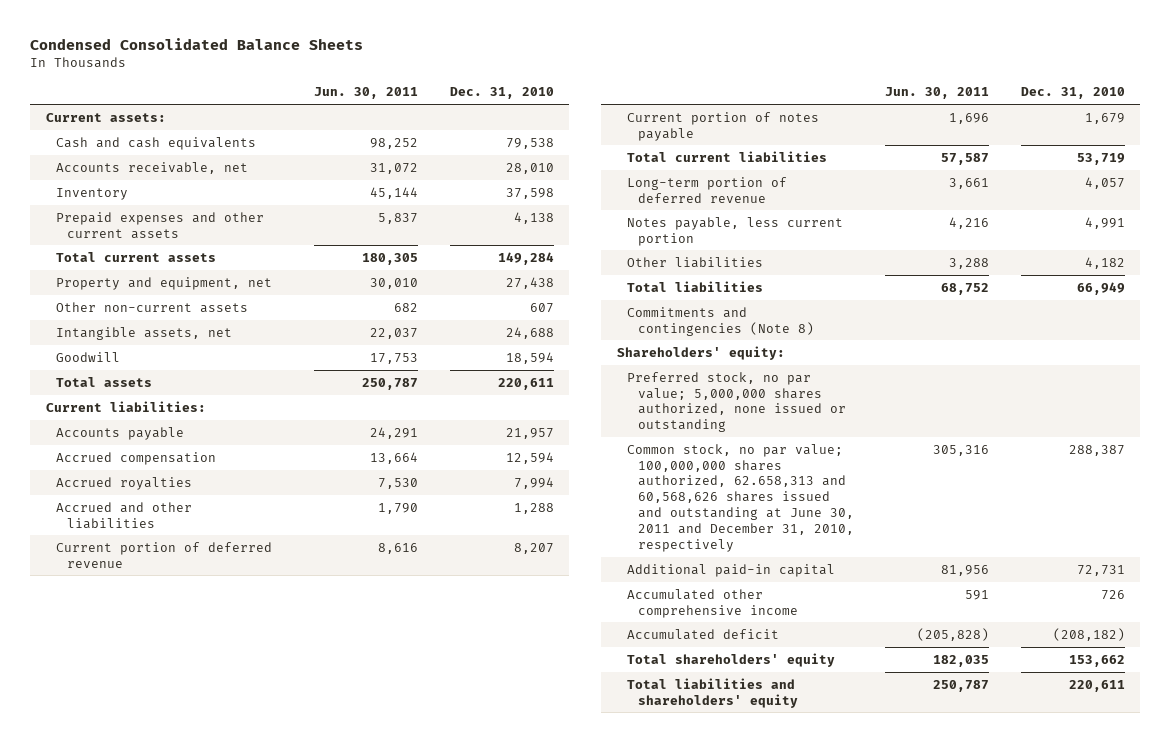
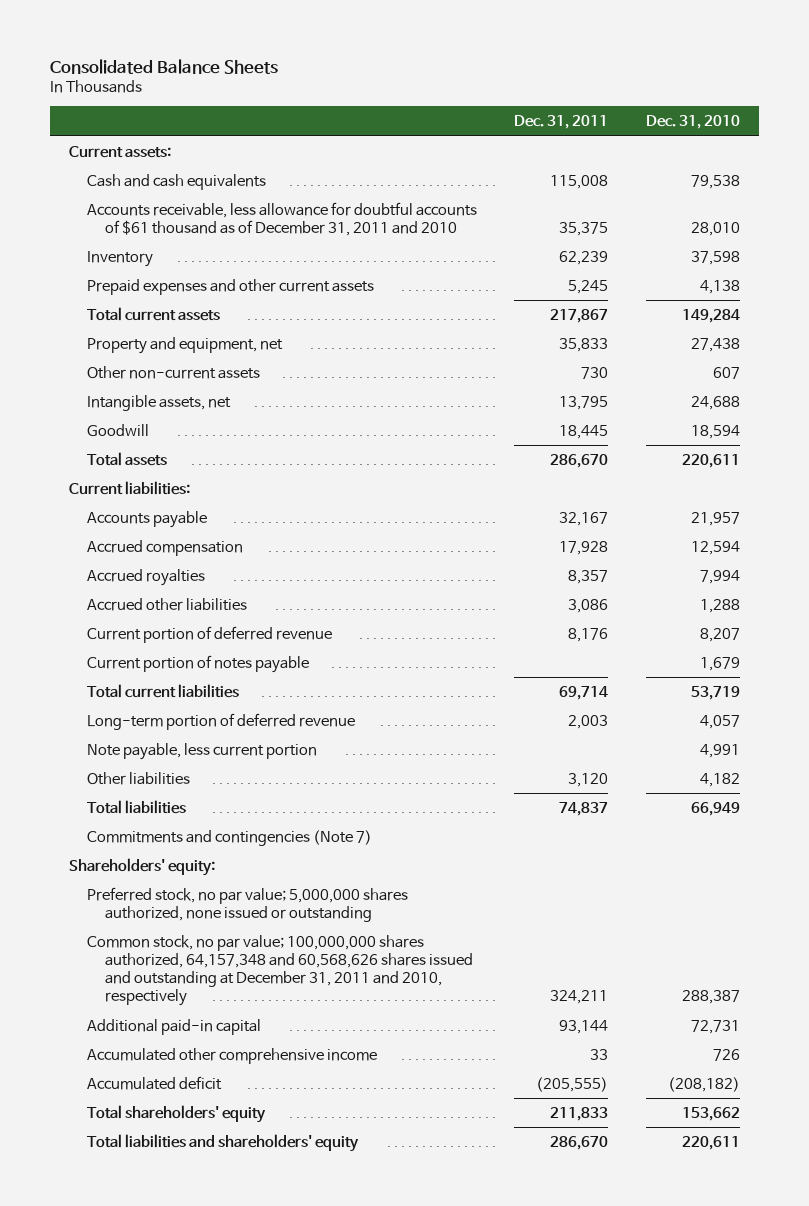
[29,37,363,50] Condensed Consolidated Balance Sheets -> [50,58,279,74] Consolidated Balance Sheets
[314,87,419,100] Jun. 30, 2011 -> none
none -> [514,115,609,130] Dec. 31, 2011
[56,161,249,174] Accounts receivable, net -> [86,201,477,236] Accounts receivable, less allowance for doubtful accounts of $61 thousand as of December 31, 2011 and 2010
[56,501,193,529] Accrued and other liabilities -> [86,597,247,611] Accrued other liabilities
[627,216,844,246] Notes payable, less current portion -> [86,742,317,760] Note payable, less current portion
[627,306,815,336] Commitments and contingencies (Note 8) -> [86,829,372,846] Commitments and contingencies (Note 7)
[627,443,855,552] Common stock, no par value; 100,000,000 shares authorized, 62.658,313 and 60,568,626 shares issued and outstanding at June 30, 2011 and December 31, 2010, respectively -> [86,934,473,1007] Common stock, no par value; 100,000,000 shares authorized, 64,157,348 and 60,568,626 shares issued and outstanding at December 31, 2011 and 2010, respectively

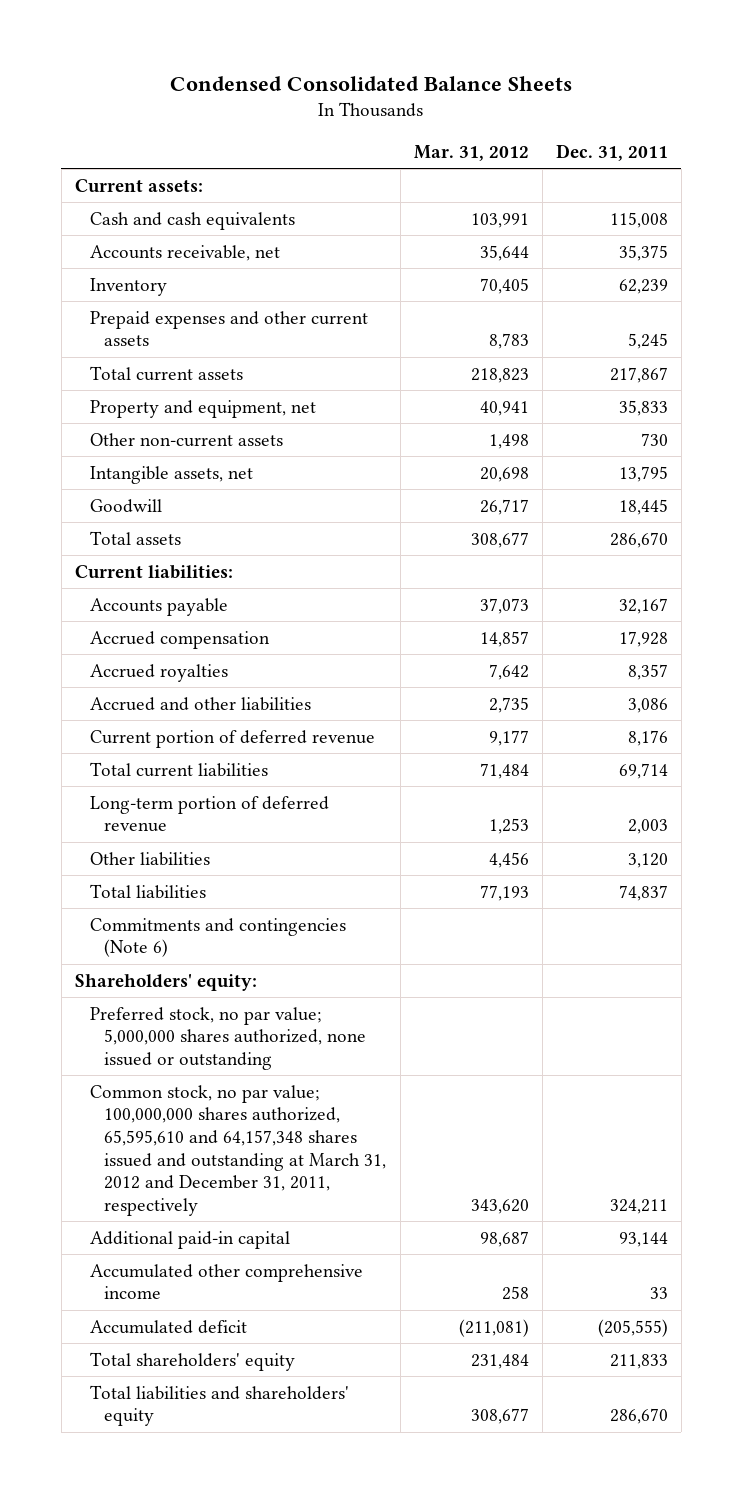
[50,58,279,74] Consolidated Balance Sheets -> [170,75,573,91] Condensed Consolidated Balance Sheets
[646,115,741,130] Dec. 31, 2010 -> none
none -> [413,145,529,162] Mar. 31, 2012
[86,201,477,236] Accounts receivable, less allowance for doubtful accounts of $61 thousand as of December 31, 2011 and 2010 -> [89,244,280,261] Accounts receivable, net
[86,597,247,611] Accrued other liabilities -> [89,696,311,711] Accrued and other liabilities
[86,654,309,673] Current portion of notes payable -> none
[86,742,317,760] Note payable, less current portion -> none
[86,829,372,846] Commitments and contingencies (Note 7) -> [89,917,346,958] Commitments and contingencies (Note 6)
[86,934,473,1007] Common stock, no par value; 100,000,000 shares authorized, 64,157,348 and 60,568,626 shares issued and outstanding at December 31, 2011 and 2010, respectively -> [89,1084,387,1216] Common stock, no par value; 100,000,000 shares authorized, 65,595,610 and 64,157,348 shares issued and outstanding at March 31, 2012 and December 31, 2011, respectively

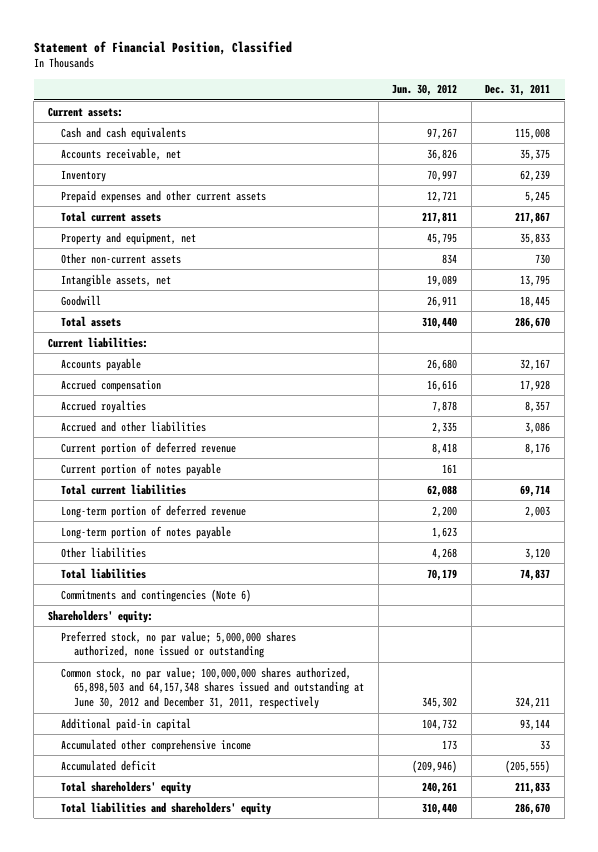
[170,75,573,91] Condensed Consolidated Balance Sheets -> [33,40,292,55] Statement of Financial Position, Classified
[413,145,529,162] Mar. 31, 2012 -> none
none -> [392,84,458,97] Jun. 30, 2012
none -> [61,462,222,476] Current portion of notes payable
none -> [61,525,232,539] Long-term portion of notes payable
[89,1084,387,1216] Common stock, no par value; 100,000,000 shares authorized, 65,595,610 and 64,157,348 shares issued and outstanding at March 31, 2012 and December 31, 2011, respectively -> [61,666,365,710] Common stock, no par value; 100,000,000 shares authorized, 65,898,503 and 64,157,348 shares issued and outstanding at June 30, 2012 and December 31, 2011, respectively

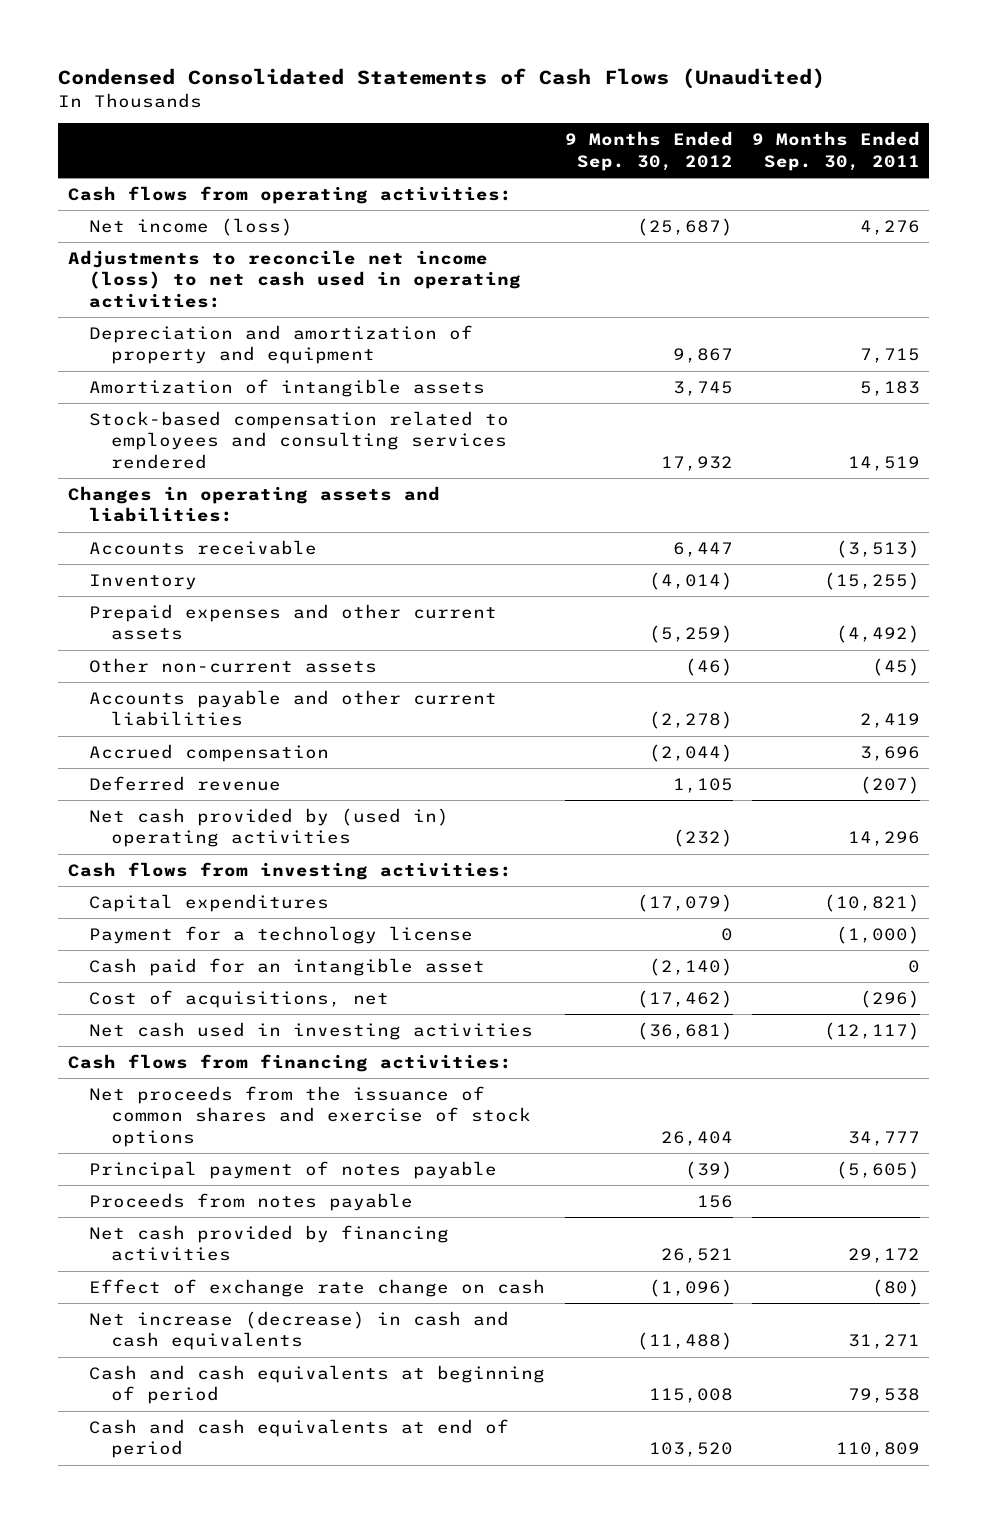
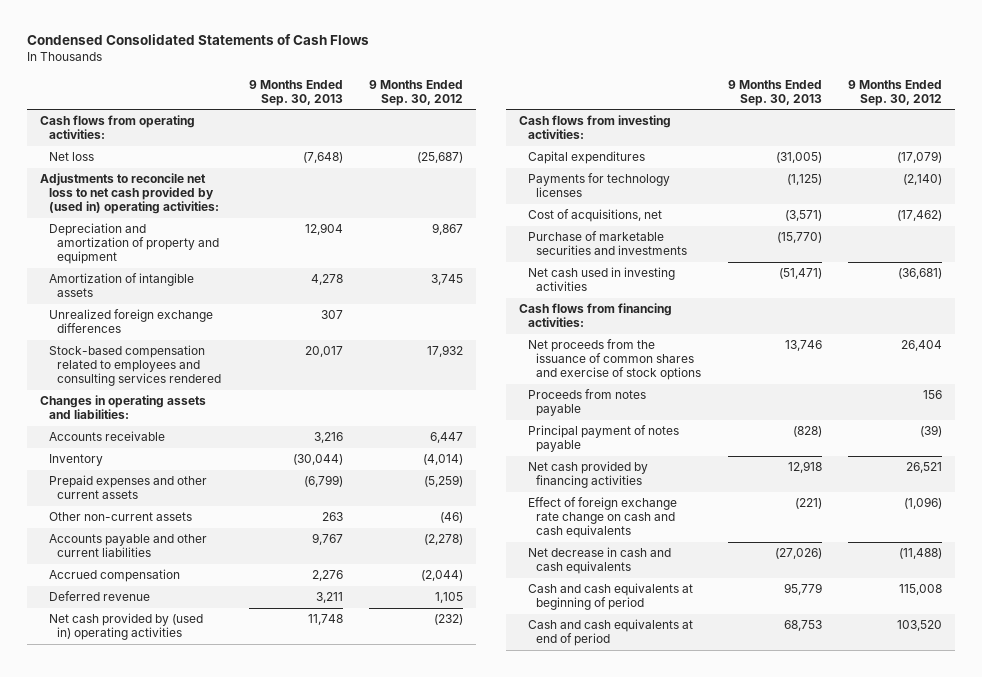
[58,68,826,90] Condensed Consolidated Statements of Cash Flows (Unaudited) -> [27,34,370,46] Condensed Consolidated Statements of Cash Flows
[751,131,920,171] 9 Months Ended Sep. 30, 2011 -> none
none -> [248,79,343,106] 9 Months Ended Sep. 30, 2013
[89,217,294,236] Net income (loss) -> [48,152,94,162] Net loss
[67,249,522,308] Adjustments to reconcile net income (loss) to net cash used in operating activities: -> [40,173,219,215] Adjustments to reconcile net loss to net cash provided by (used in) operating activities:
none -> [48,309,213,334] Unrealized foreign exchange differences
[89,957,486,976] Cash paid for an intangible asset -> none
[89,925,474,944] Payment for a technology license -> [527,173,670,198] Payments for technology licenses
[720,927,733,941] 0 -> [903,174,943,186] (2,140)
none -> [527,231,688,256] Purchase of marketable securities and investments
[89,1160,498,1179] Principal payment of notes payable -> [527,425,679,453] Principal payment of notes payable
[89,1278,546,1297] Effect of exchange rate change on cash -> [527,497,677,539] Effect of foreign exchange rate change on cash and cash equivalents
[89,1310,510,1351] Net increase (decrease) in cash and cash equivalents -> [527,547,671,575] Net decrease in cash and cash equivalents

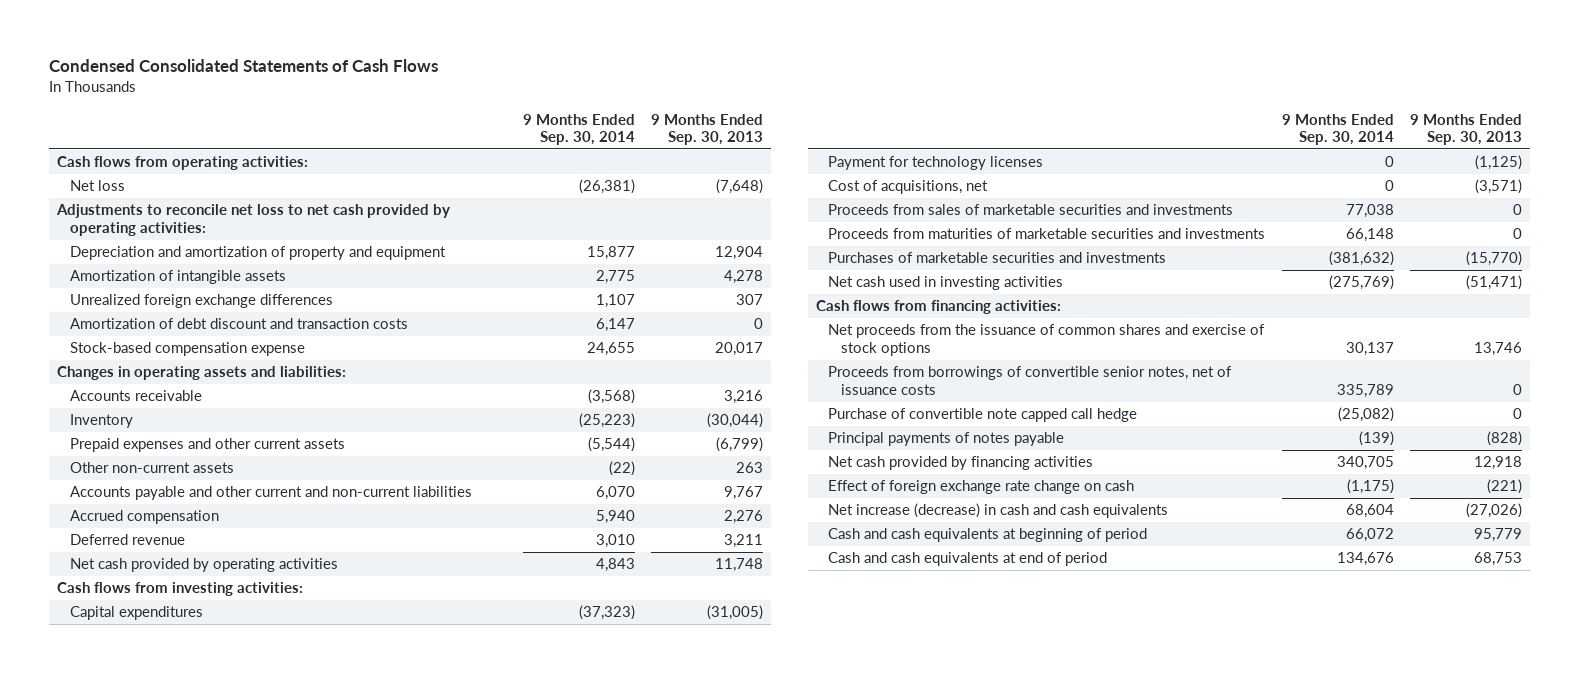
[369,79,464,106] 9 Months Ended Sep. 30, 2012 -> none
none -> [522,113,635,146] 9 Months Ended Sep. 30, 2014
[40,173,219,215] Adjustments to reconcile net loss to net cash provided by (used in) operating activities: -> [56,204,451,237] Adjustments to reconcile net loss to net cash provided by operating activities:
none -> [69,318,408,330] Amortization of debt discount and transaction costs
[48,345,222,387] Stock-based compensation related to employees and consulting services rendered -> [69,342,305,357] Stock-based compensation expense
[48,534,207,558] Accounts payable and other current liabilities -> [69,486,472,501] Accounts payable and other current and non-current liabilities
[48,613,203,641] Net cash provided by (used in) operating activities -> [69,558,338,573] Net cash provided by operating activities
[527,173,670,198] Payments for technology licenses -> [828,156,1044,171] Payment for technology licenses
none -> [828,204,1234,216] Proceeds from sales of marketable securities and investments
none -> [828,228,1266,240] Proceeds from maturities of marketable securities and investments
[527,231,688,256] Purchase of marketable securities and investments -> [828,252,1167,264] Purchases of marketable securities and investments
[527,389,646,417] Proceeds from notes payable -> none
none -> [828,366,1233,396] Proceeds from borrowings of convertible senior notes, net of issuance costs
none -> [828,408,1138,423] Purchase of convertible note capped call hedge
[527,425,679,453] Principal payment of notes payable -> [828,432,1065,447] Principal payments of notes payable
[527,497,677,539] Effect of foreign exchange rate change on cash and cash equivalents -> [828,480,1135,495] Effect of foreign exchange rate change on cash
[527,547,671,575] Net decrease in cash and cash equivalents -> [828,503,1169,519] Net increase (decrease) in cash and cash equivalents

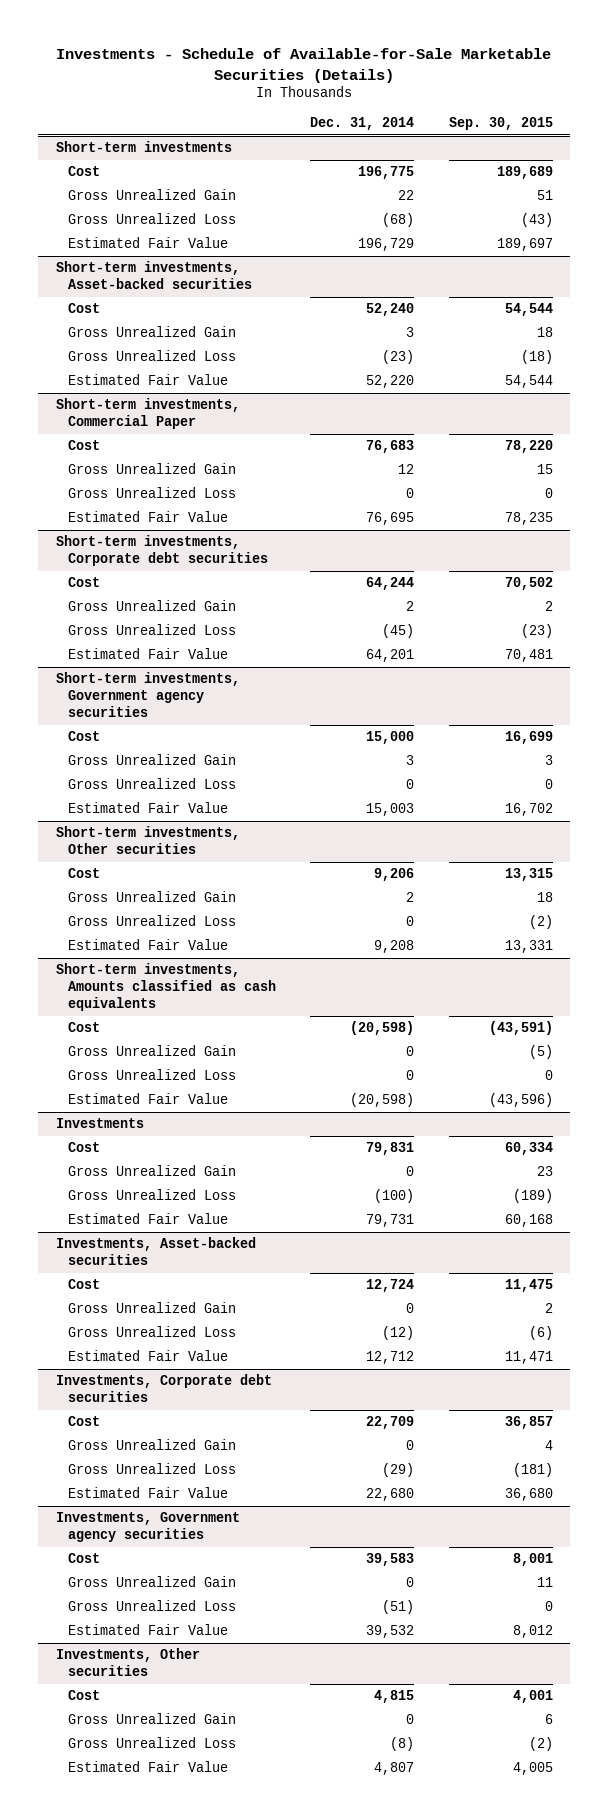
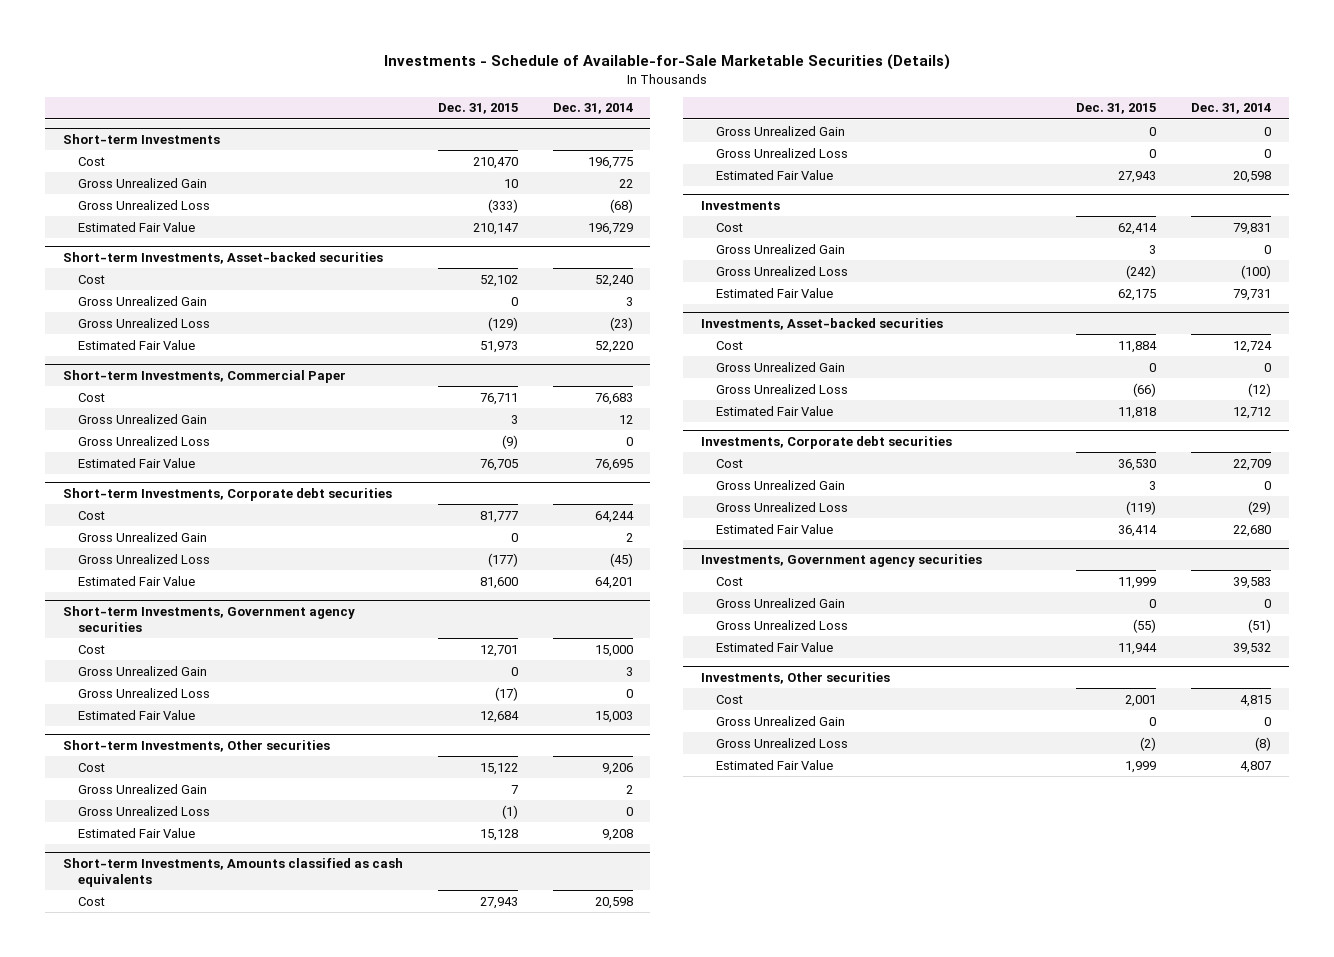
[448,117,553,131] Sep. 30, 2015 -> none
none -> [437,103,518,115] Dec. 31, 2015
[55,141,232,153] Short-term investments -> [62,133,220,144] Short-term Investments
[55,261,252,290] Short-term investments, Asset-backed securities -> [62,251,383,264] Short-term Investments, Asset-backed securities
[55,398,240,430] Short-term investments, Commercial Paper -> [62,369,346,383] Short-term Investments, Commercial Paper
[55,535,268,567] Short-term investments, Corporate debt securities -> [62,487,392,501] Short-term Investments, Corporate debt securities
[55,672,240,718] Short-term investments, Government agency securities -> [62,605,355,633] Short-term Investments, Government agency securities
[55,826,240,855] Short-term investments, Other securities -> [62,739,330,752] Short-term Investments, Other securities
[55,963,276,1012] Short-term investments, Amounts classified as cash equivalents -> [62,857,403,888] Short-term Investments, Amounts classified as cash equivalents
[350,1021,415,1036] (20,598) -> [594,896,633,909] 20,598
[350,1093,415,1108] (20,598) -> [1233,170,1272,183] 20,598

